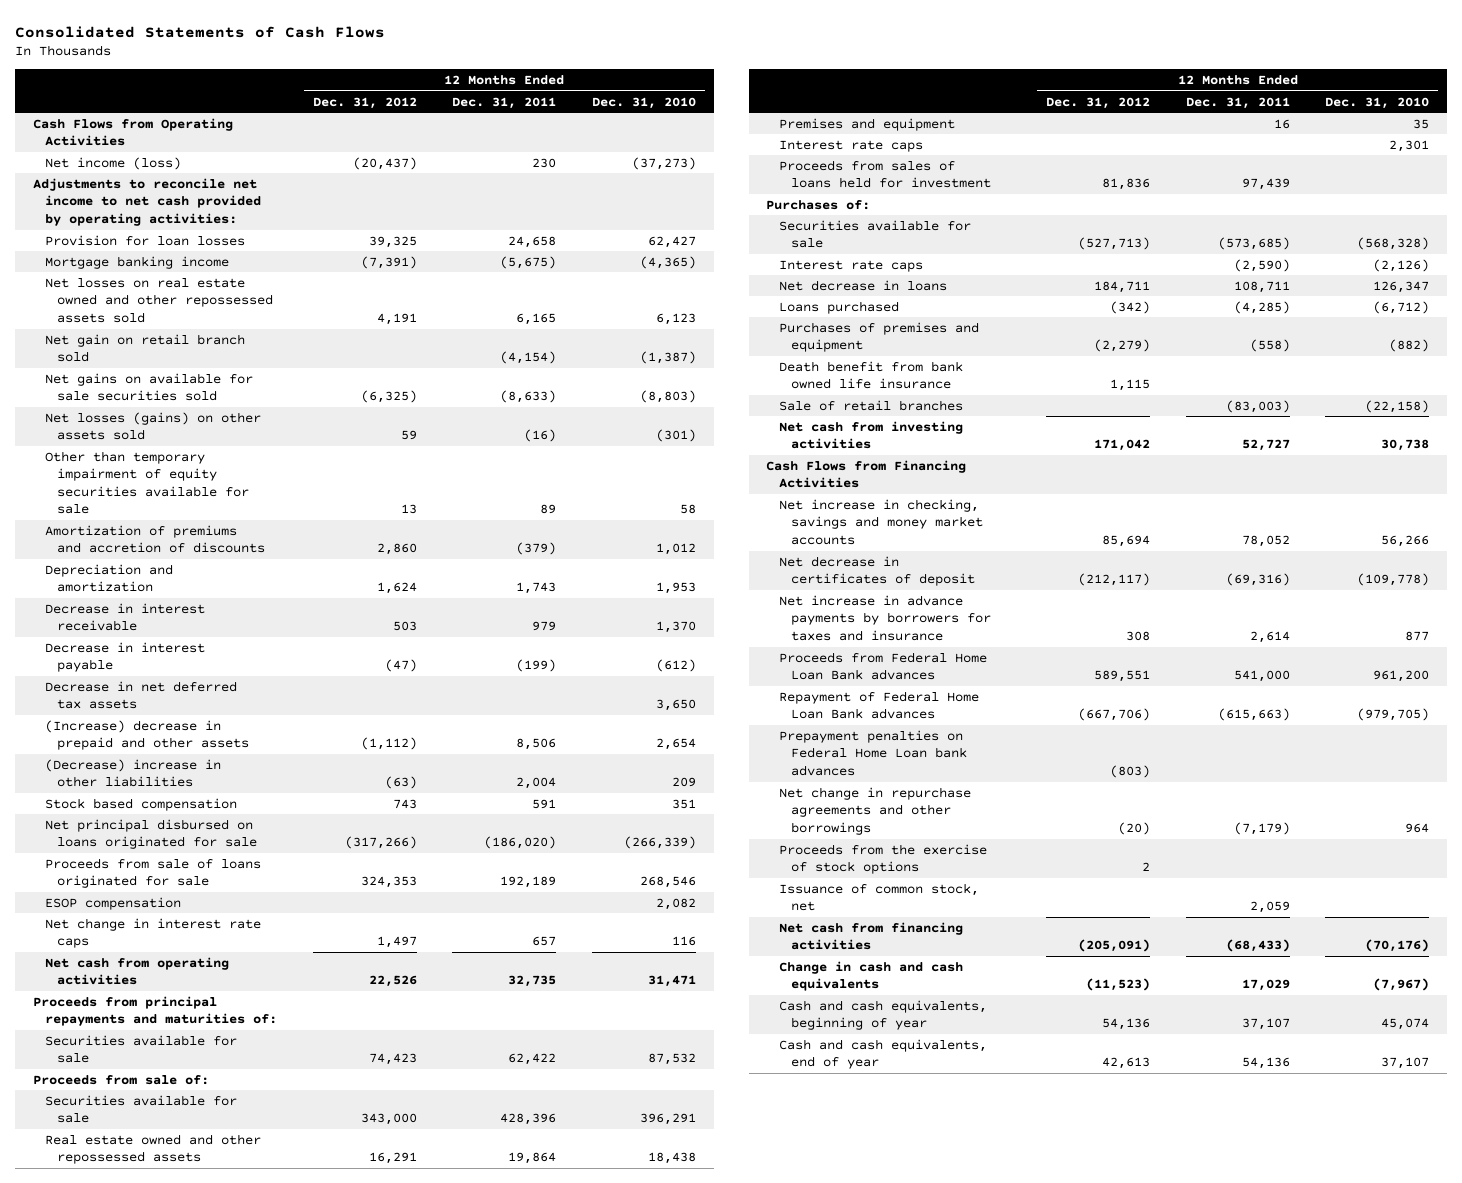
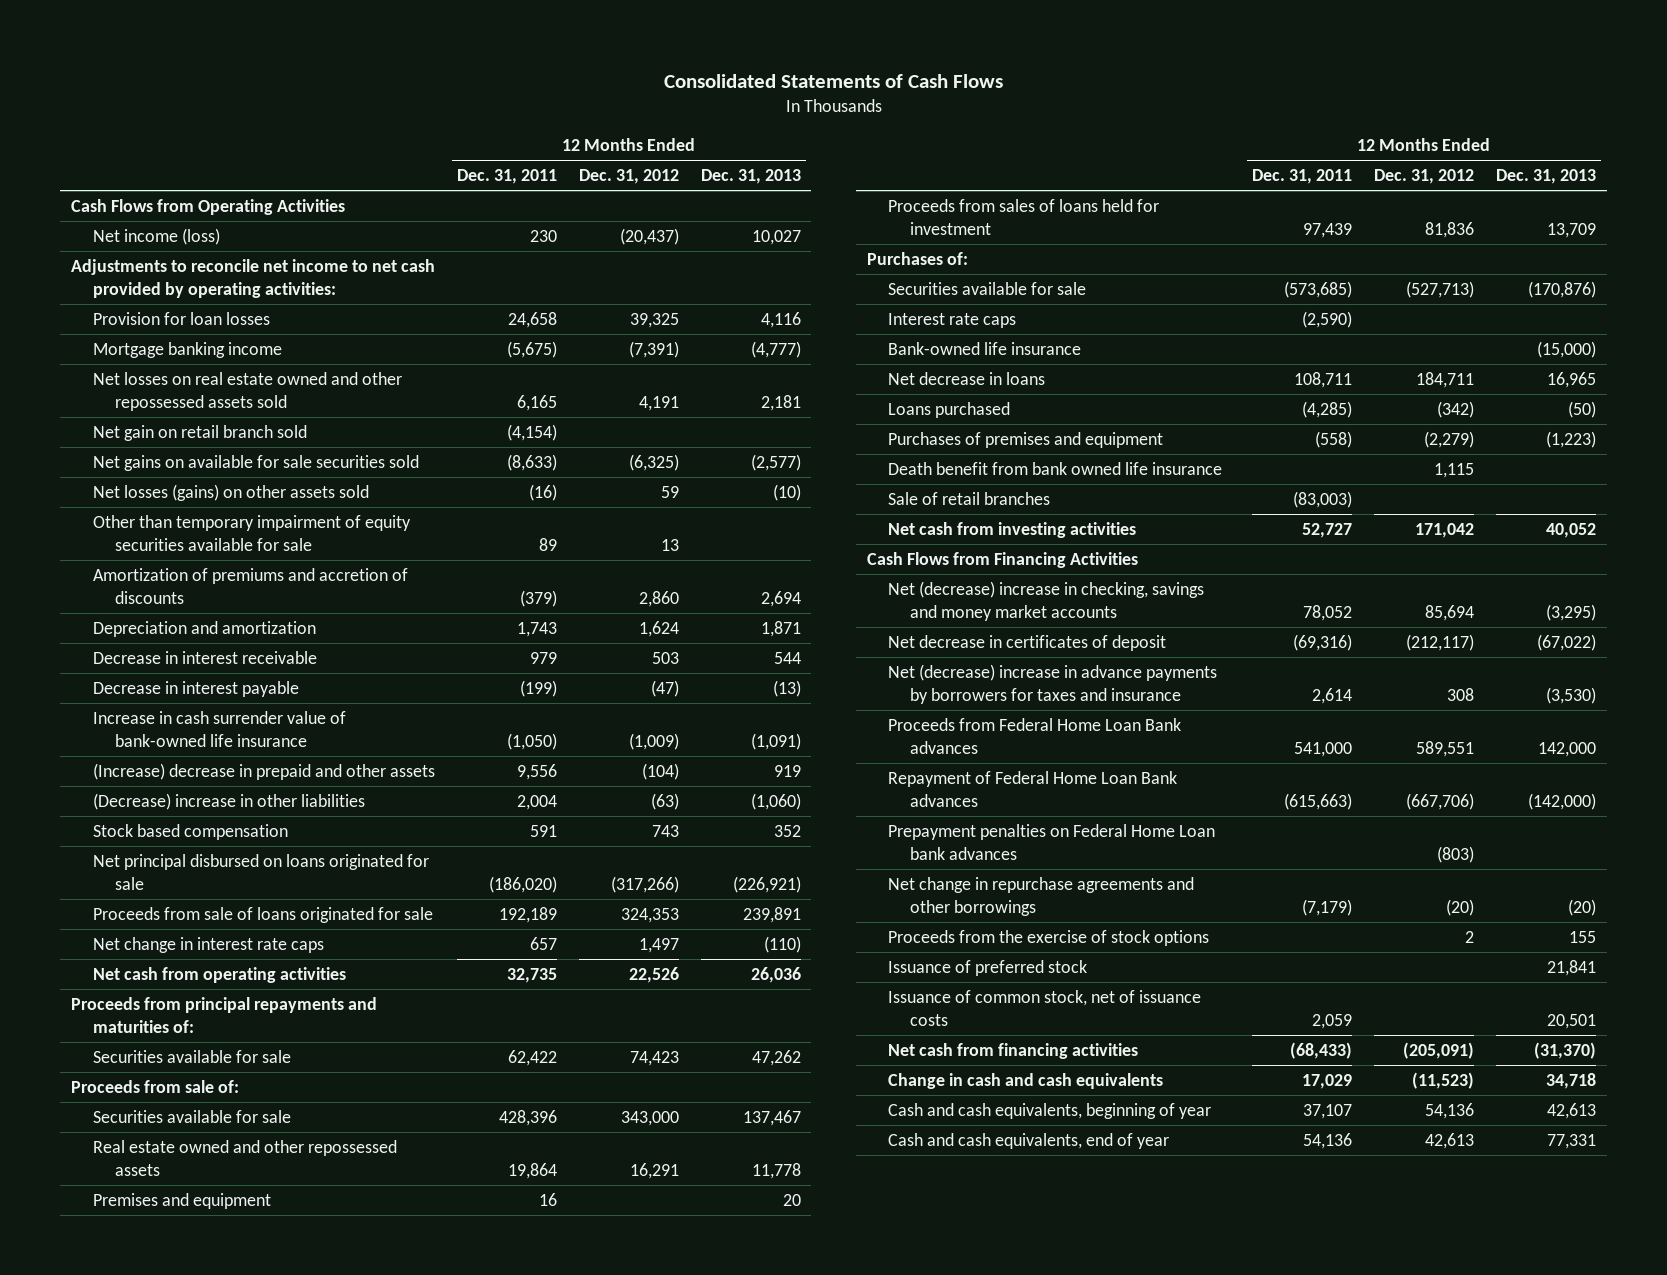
[591,96,696,109] Dec. 31, 2010 -> none
none -> [700,169,801,185] Dec. 31, 2013
[44,680,237,710] Decrease in net deferred tax assets -> none
none -> [92,710,346,747] Increase in cash surrender value of bank-owned life insurance
[360,737,417,751] (1,112) -> [641,762,679,780] (104)
[516,738,557,751] 8,506 -> [517,763,558,780] 9,556
[44,896,181,910] ESOP compensation -> none
[778,139,923,152] Interest rate caps -> none
none -> [888,341,1082,355] Bank-owned life insurance
[778,498,983,545] Net increase in checking, savings and money market accounts -> [888,580,1205,621] Net (decrease) increase in checking, savings and money market accounts
[778,594,991,641] Net increase in advance payments by borrowers for taxes and insurance -> [888,663,1218,704] Net (decrease) increase in advance payments by borrowers for taxes and insurance
none -> [888,959,1088,976] Issuance of preferred stock
[778,882,979,912] Issuance of common stock, net -> [888,989,1202,1026] Issuance of common stock, net of issuance costs

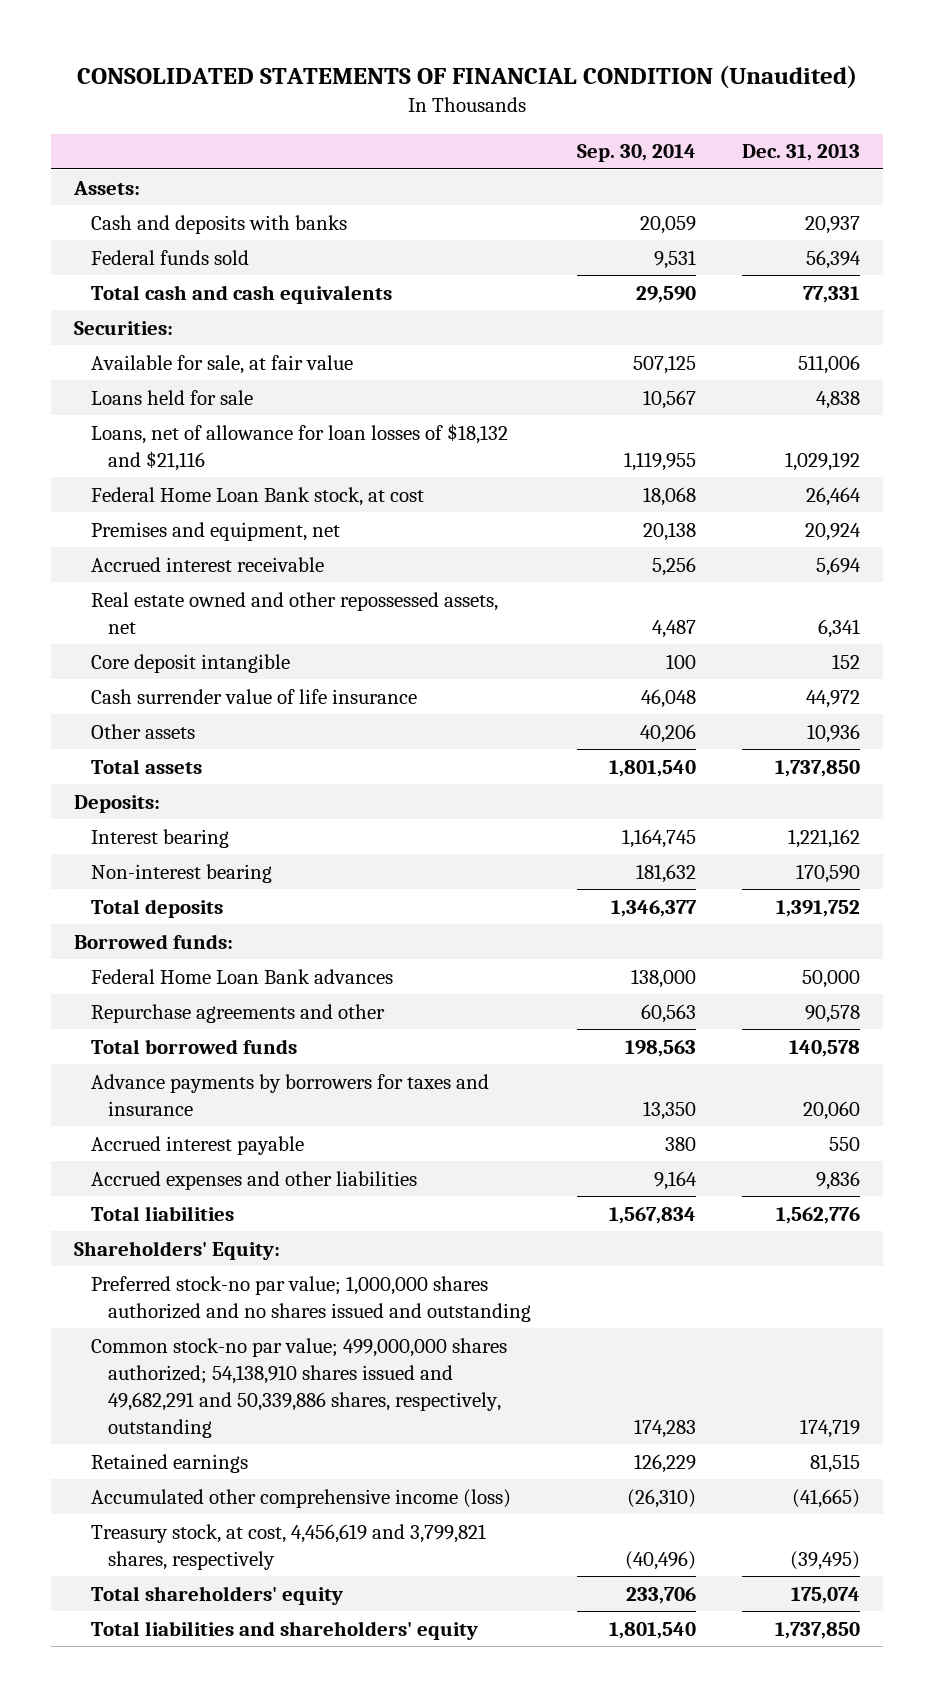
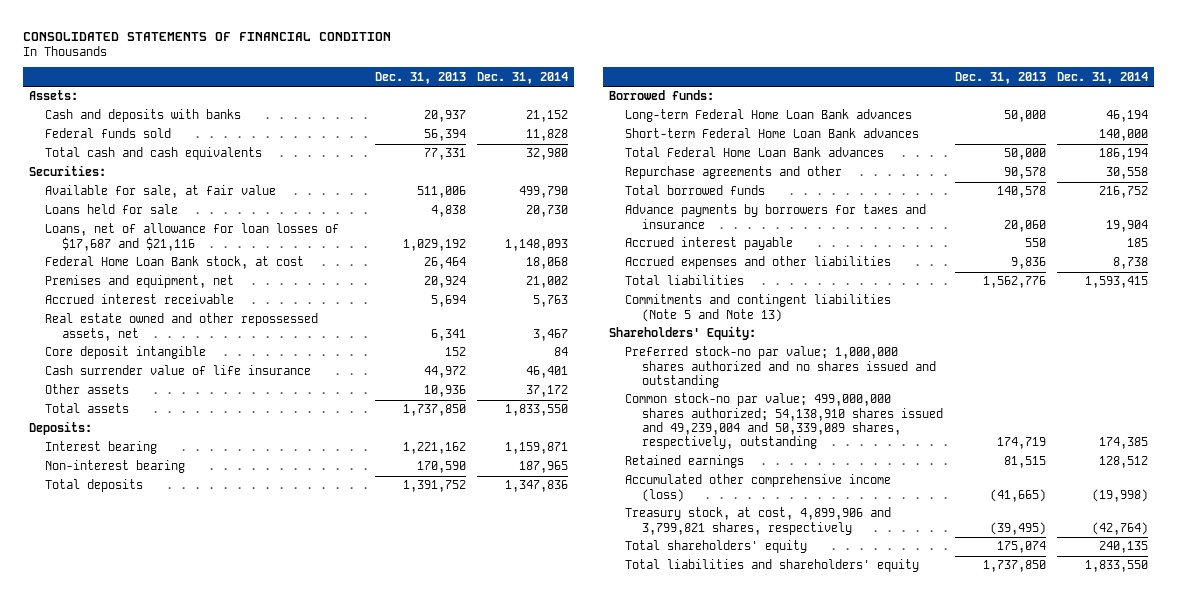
[76,64,857,89] CONSOLIDATED STATEMENTS OF FINANCIAL CONDITION (Unaudited) -> [22,31,391,41] CONSOLIDATED STATEMENTS OF FINANCIAL CONDITION
[577,144,697,163] Sep. 30, 2014 -> none
none -> [477,71,569,84] Dec. 31, 2014
[91,423,509,471] Loans, net of allowance for loan losses of $18,132 and $21,116 -> [45,223,340,251] Loans, net of allowance for loan losses of $17,687 and $21,116
none -> [625,109,913,123] Long-term Federal Home Loan Bank advances
none -> [625,128,920,139] Short-term Federal Home Loan Bank advances
[91,968,394,984] Federal Home Loan Bank advances -> [625,147,885,158] Total Federal Home Loan Bank advances
none -> [625,294,892,322] Commitments and contingent liabilities (Note 5 and Note 13)
[91,1337,508,1439] Common stock-no par value; 499,000,000 shares authorized; 54,138,910 shares issued and 49,682,291 and 50,339,886 shares, respectively, outstanding -> [625,393,944,450] Common stock-no par value; 499,000,000 shares authorized; 54,138,910 shares issued and 49,239,004 and 50,339,089 shares, respectively, outstanding
[91,1523,487,1570] Treasury stock, at cost, 4,456,619 and 3,799,821 shares, respectively -> [625,507,892,535] Treasury stock, at cost, 4,899,906 and 3,799,821 shares, respectively

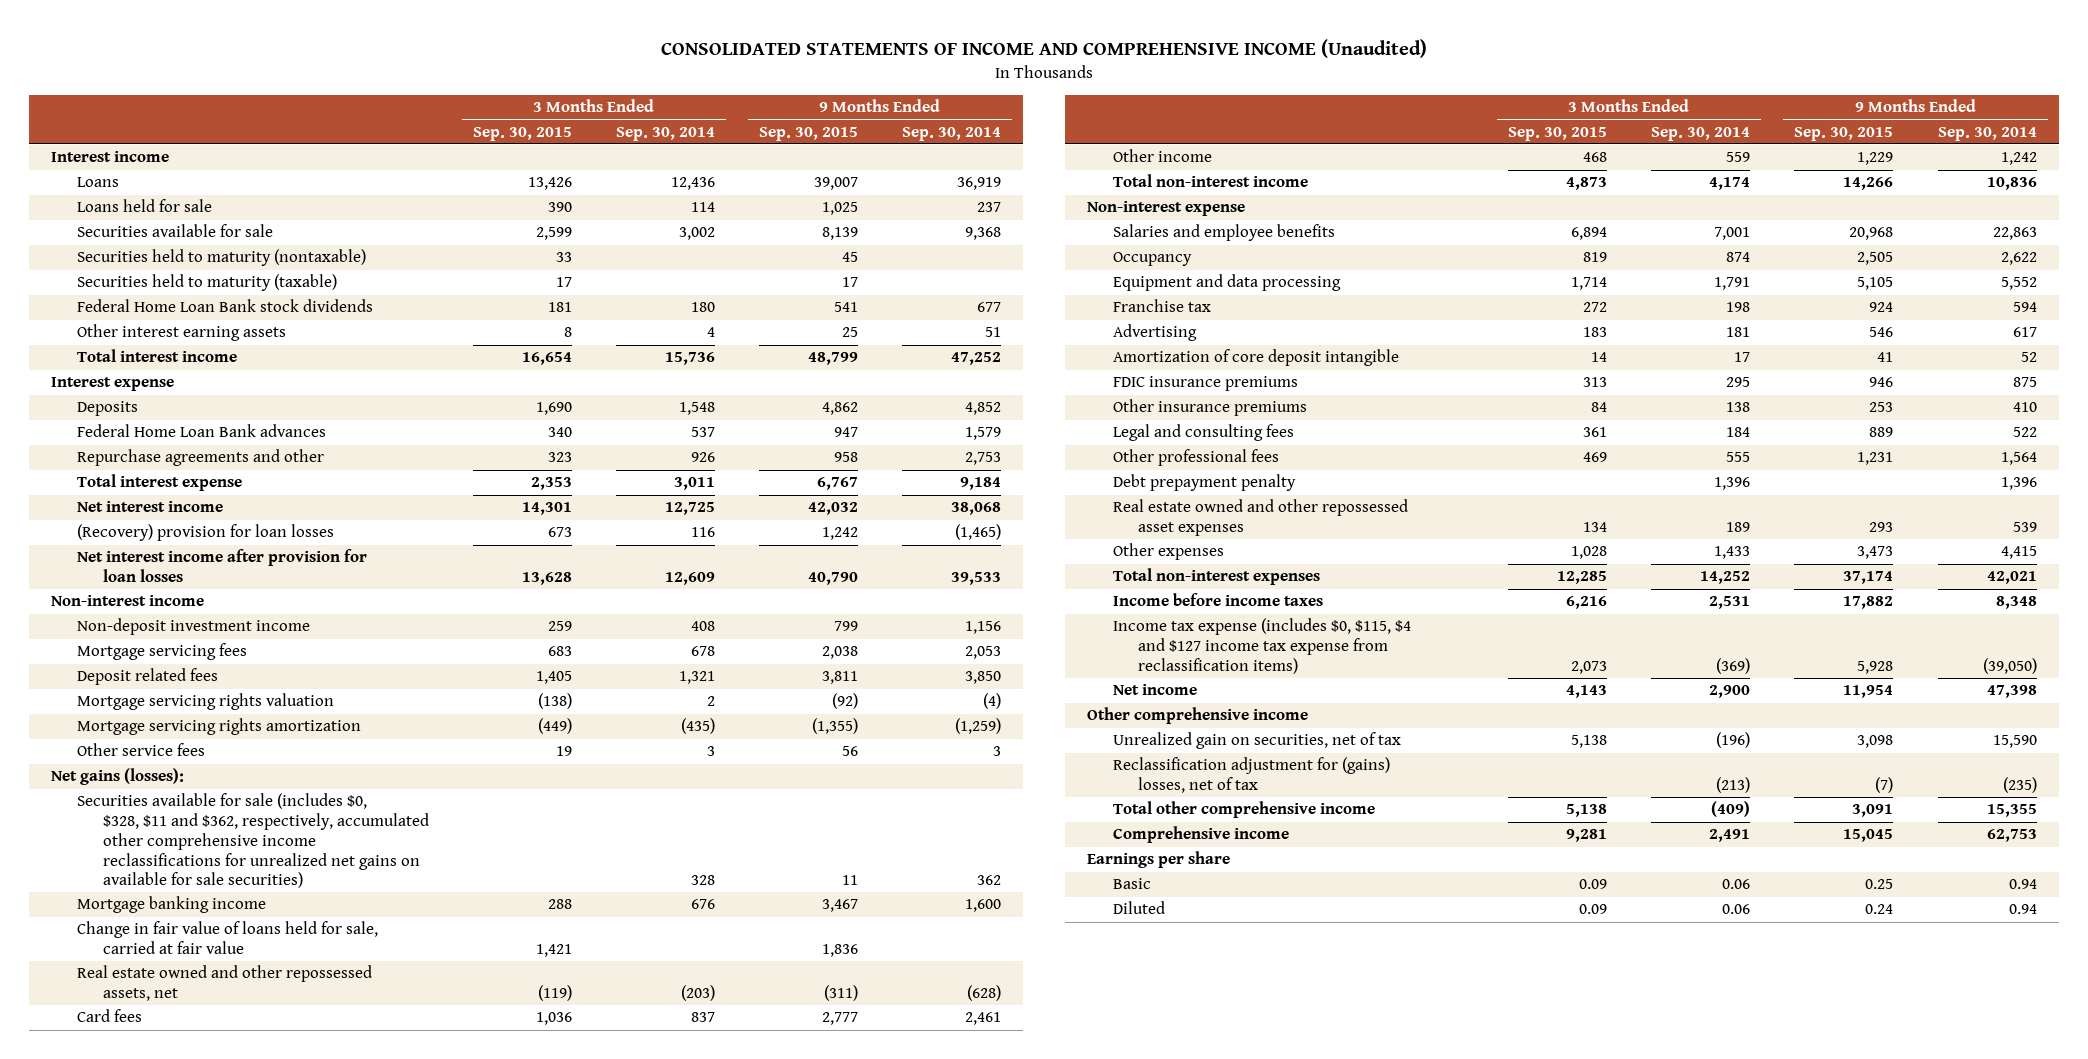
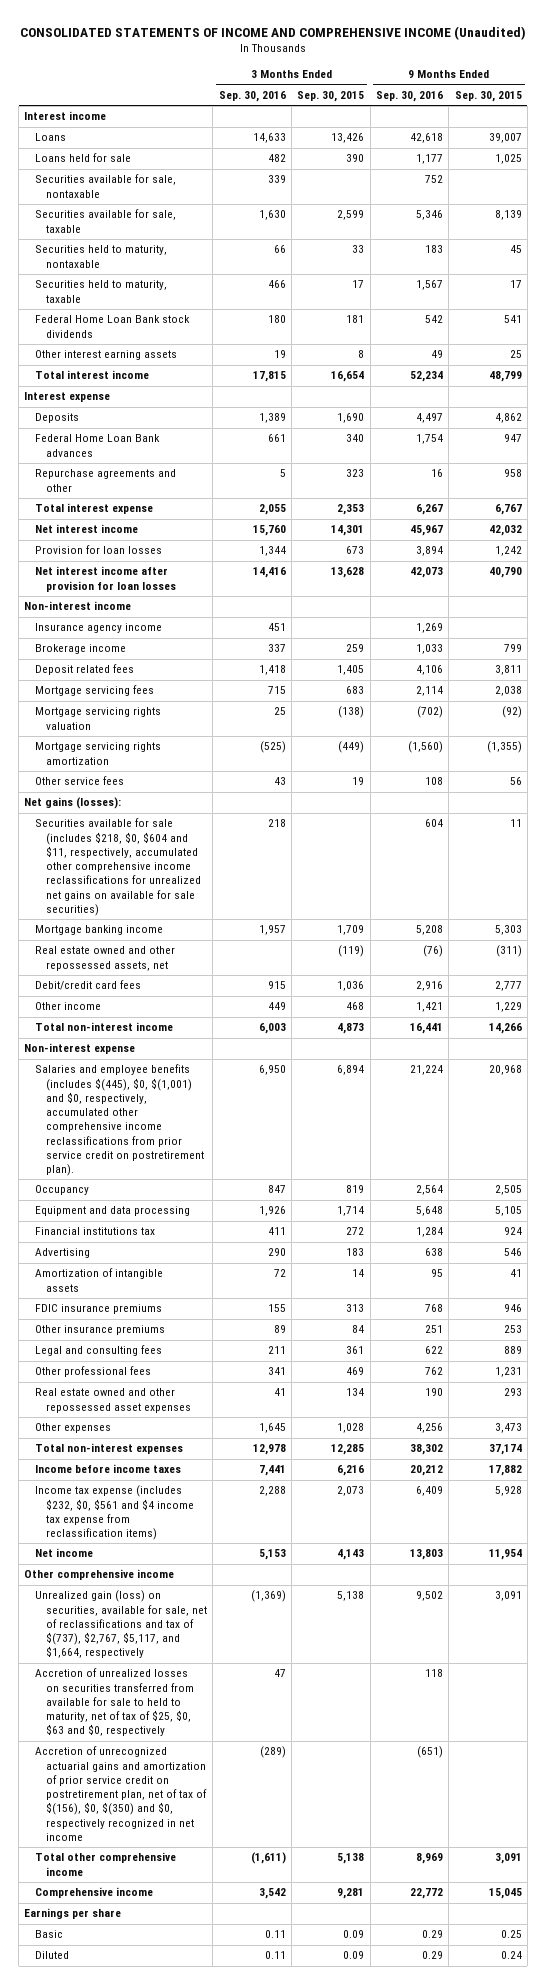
[615,126,715,141] Sep. 30, 2014 -> none
[901,126,1001,141] Sep. 30, 2014 -> none
none -> [218,90,286,102] Sep. 30, 2016
none -> [375,90,443,102] Sep. 30, 2016
none -> [35,174,177,198] Securities available for sale, nontaxable
[76,224,273,238] Securities available for sale -> [35,209,177,233] Securities available for sale, taxable
[76,249,366,267] Securities held to maturity (nontaxable) -> [35,245,168,268] Securities held to maturity, nontaxable
[76,274,337,292] Securities held to maturity (taxable) -> [35,280,168,303] Securities held to maturity, taxable
[76,524,334,542] (Recovery) provision for loan losses -> [35,545,163,555] Provision for loan losses
none -> [35,623,163,634] Insurance agency income
[76,618,310,636] Non-deposit investment income -> [35,644,127,655] Brokerage income
[76,643,247,661] Mortgage servicing fees -> [35,685,155,697] Mortgage servicing fees
[76,921,378,955] Change in fair value of loans held for sale, carried at fair value -> none
[76,793,429,889] Securities available for sale (includes $0, $328, $11 and $362, respectively, accumulated other comprehensive income reclassifications for unrealized net gains on available for sale securities) -> [35,818,202,916] Securities available for sale (includes $218, $0, $604 and $11, respectively, accumulated other comprehensive income reclassifications for unrealized net gains on available for sale securities)
[547,899,572,910] 288 -> [337,925,365,936] 1,709
[821,899,858,913] 3,467 -> [494,925,522,936] 5,303
[76,1009,142,1023] Card fees -> [35,980,142,991] Debit/credit card fees
[1112,224,1335,242] Salaries and employee benefits -> [35,1064,205,1177] Salaries and employee benefits (includes $(445), $0, $(1,001) and $0, respectively, accumulated other comprehensive income reclassifications from prior service credit on postretirement plan).
[1112,299,1211,313] Franchise tax -> [35,1227,156,1236] Financial institutions tax
[1112,349,1399,367] Amortization of core deposit intangible -> [35,1268,164,1292] Amortization of intangible assets
[1112,474,1296,492] Debt prepayment penalty -> none
[1112,618,1411,674] Income tax expense (includes $0, $115, $4 and $127 income tax expense from reclassification items) -> [35,1485,195,1541] Income tax expense (includes $232, $0, $561 and $4 income tax expense from reclassification items)
[1112,757,1390,794] Reclassification adjustment for (gains) losses, net of tax -> none
[1112,732,1401,750] Unrealized gain on securities, net of tax -> [35,1590,208,1659] Unrealized gain (loss) on securities, available for sale, net of reclassifications and tax of $(737), $2,767, $5,117, and $1,664, respectively
[1857,735,1894,749] 3,098 -> [494,1591,522,1602] 3,091
none -> [35,1668,195,1737] Accretion of unrealized losses on securities transferred from available for sale to held to maturity, net of tax of $25, $0, $63 and $0, respectively
none -> [35,1746,208,1841] Accretion of unrecognized actuarial gains and amortization of prior service credit on postretirement plan, net of tax of $(156), $0, $(350) and $0, respectively recognized in net income

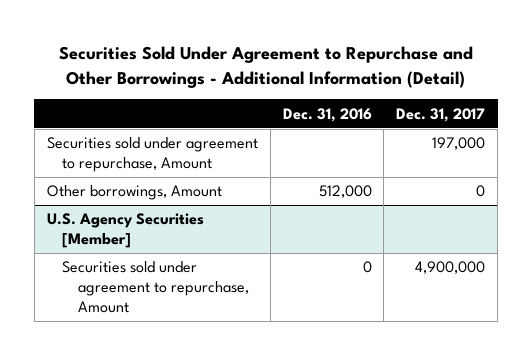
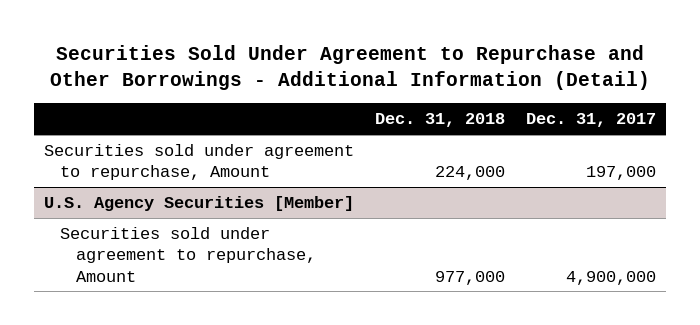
[282,107,372,122] Dec. 31, 2016 -> none
none -> [374,113,505,128] Dec. 31, 2018
[46,185,222,201] Other borrowings, Amount -> none

